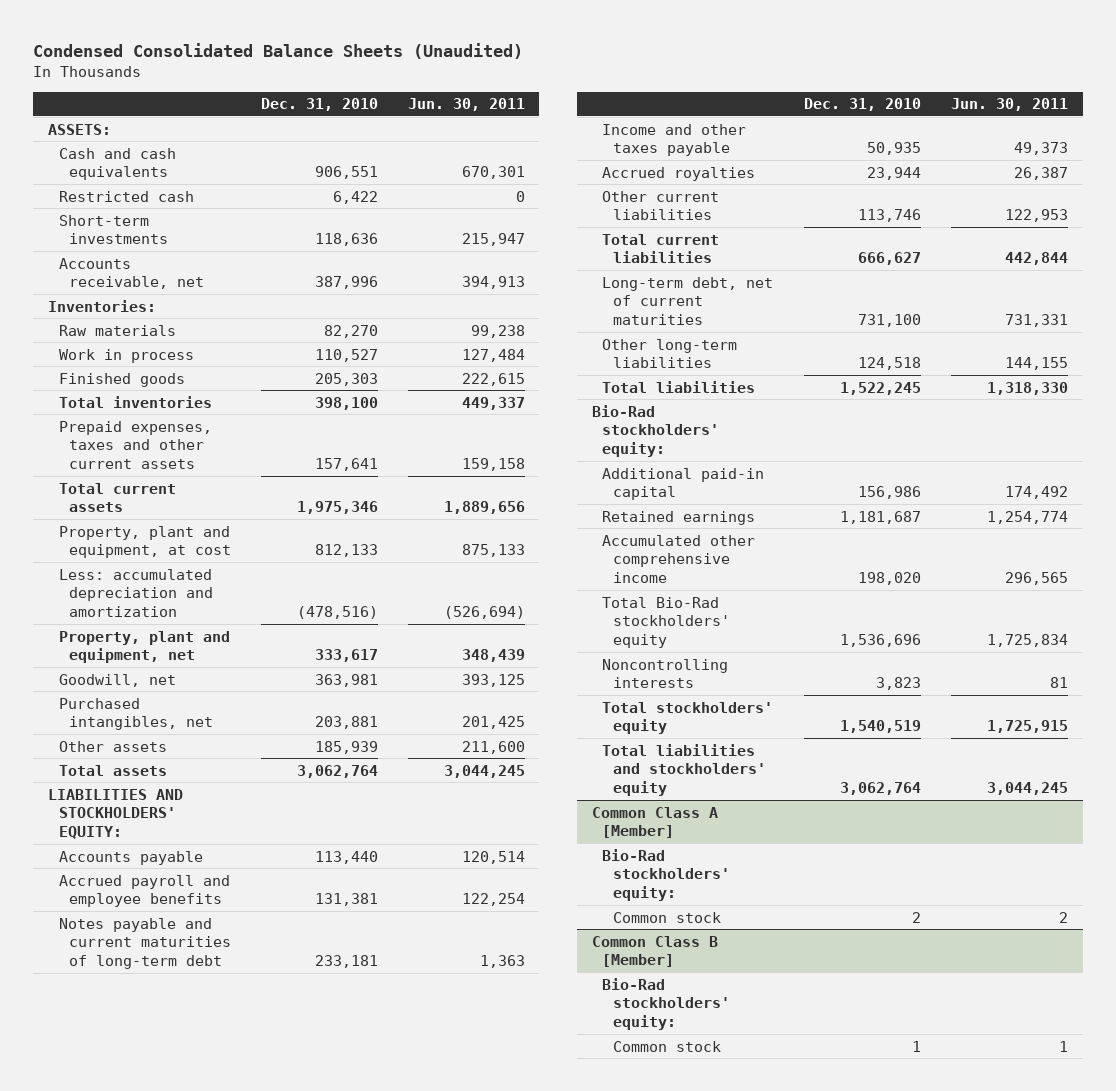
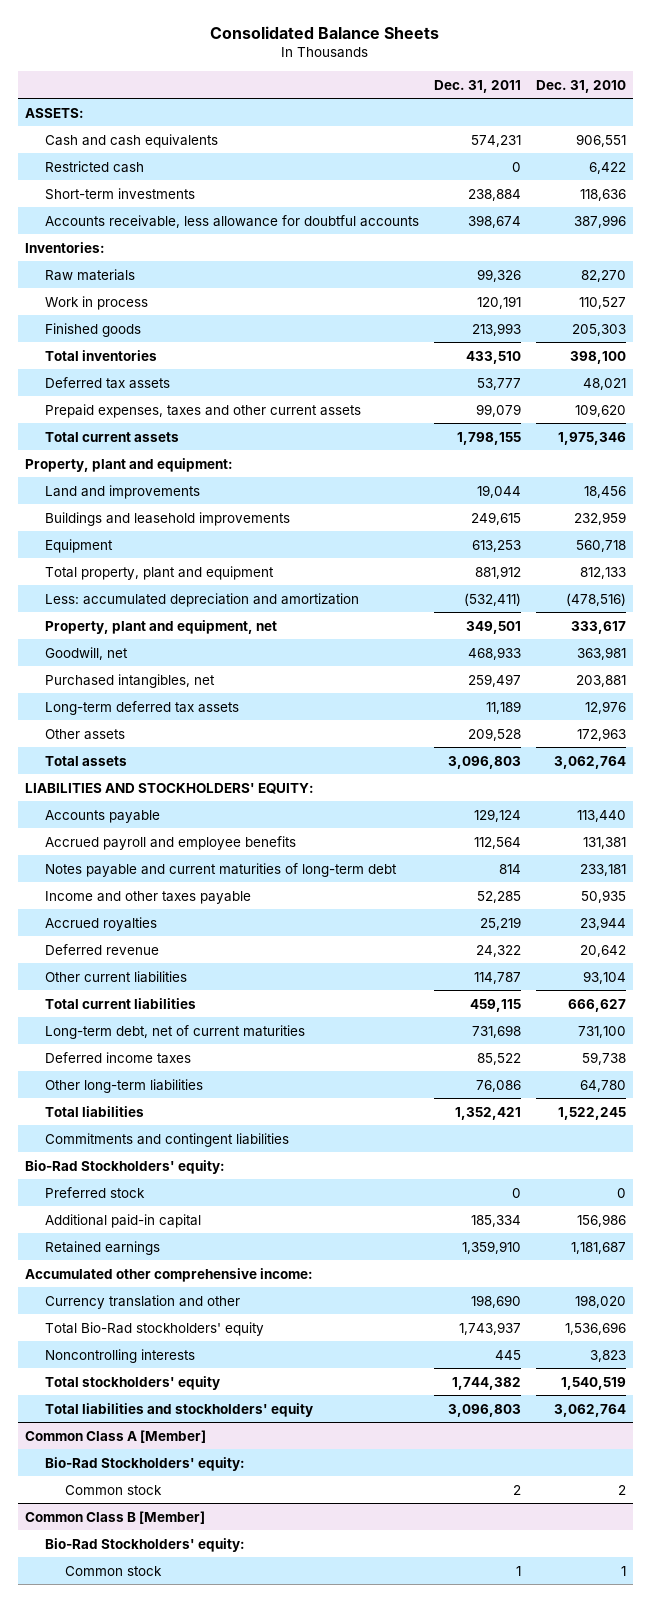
[33,42,524,59] Condensed Consolidated Balance Sheets (Unaudited) -> [210,25,440,39] Consolidated Balance Sheets
[407,98,525,112] Jun. 30, 2011 -> none
none -> [433,79,521,93] Dec. 31, 2011
[58,257,205,290] Accounts receivable, net -> [45,214,420,228] Accounts receivable, less allowance for doubtful accounts
none -> [45,376,171,389] Deferred tax assets
[314,457,378,471] 157,641 -> [574,403,626,417] 109,620
none -> [24,457,233,472] Property, plant and equipment:
none -> [45,484,201,499] Land and improvements
none -> [45,511,291,526] Buildings and leasehold improvements
none -> [45,538,114,553] Equipment
[58,525,232,559] Property, plant and equipment, at cost -> [45,565,275,580] Total property, plant and equipment
none -> [45,700,240,715] Long-term deferred tax assets
[314,740,378,754] 185,939 -> [576,727,626,741] 172,963
none -> [45,943,160,955] Deferred revenue
[858,209,922,223] 113,746 -> [582,970,626,984] 93,104
none -> [45,1051,192,1064] Deferred income taxes
[858,357,922,371] 124,518 -> [579,1079,626,1092] 64,780
none -> [45,1132,290,1147] Commitments and contingent liabilities
[591,404,720,457] Bio-Rad stockholders' equity: -> [24,1159,225,1174] Bio-Rad Stockholders' equity:
none -> [45,1186,146,1198] Preferred stock
none -> [24,1267,313,1282] Accumulated other comprehensive income:
[602,534,756,583] Accumulated other comprehensive income -> [45,1294,241,1309] Currency translation and other
[602,848,730,901] Bio-Rad stockholders' equity: -> [45,1456,246,1471] Bio-Rad Stockholders' equity:
[602,977,730,1030] Bio-Rad stockholders' equity: -> [45,1537,246,1552] Bio-Rad Stockholders' equity:

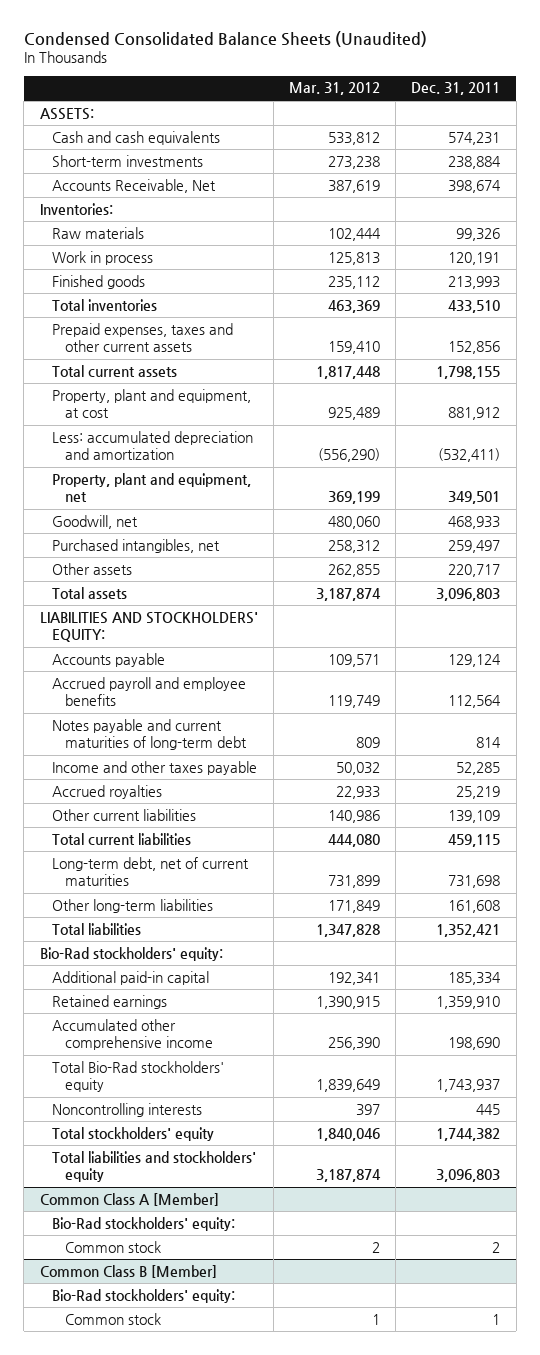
[210,25,440,39] Consolidated Balance Sheets -> [23,31,427,48] Condensed Consolidated Balance Sheets (Unaudited)
[535,79,626,93] Dec. 31, 2010 -> none
none -> [288,82,380,96] Mar. 31, 2012
[45,160,145,173] Restricted cash -> none
[45,214,420,228] Accounts receivable, less allowance for doubtful accounts -> [52,178,217,193] Accounts Receivable, Net
[45,376,171,389] Deferred tax assets -> none
[475,403,521,417] 99,079 -> [448,341,501,355] 152,856
[24,457,233,472] Property, plant and equipment: -> none
[45,484,201,499] Land and improvements -> none
[45,511,291,526] Buildings and leasehold improvements -> none
[45,538,114,553] Equipment -> none
[45,565,275,580] Total property, plant and equipment -> [52,388,252,419] Property, plant and equipment, at cost
[45,700,240,715] Long-term deferred tax assets -> none
[467,727,521,741] 209,528 -> [448,563,501,577] 220,717
[45,943,160,955] Deferred revenue -> none
[473,971,521,984] 114,787 -> [448,809,501,823] 139,109
[45,1051,192,1064] Deferred income taxes -> none
[475,1079,521,1092] 76,086 -> [448,899,501,913] 161,608
[45,1132,290,1147] Commitments and contingent liabilities -> none
[45,1186,146,1198] Preferred stock -> none
[24,1159,225,1174] Bio-Rad Stockholders' equity: -> [39,946,223,961] Bio-Rad stockholders' equity:
[24,1267,313,1282] Accumulated other comprehensive income: -> none
[45,1294,241,1309] Currency translation and other -> [52,1018,214,1051] Accumulated other comprehensive income
[45,1456,246,1471] Bio-Rad Stockholders' equity: -> [52,1216,236,1231] Bio-Rad stockholders' equity:
[45,1537,246,1552] Bio-Rad Stockholders' equity: -> [52,1288,236,1303] Bio-Rad stockholders' equity:

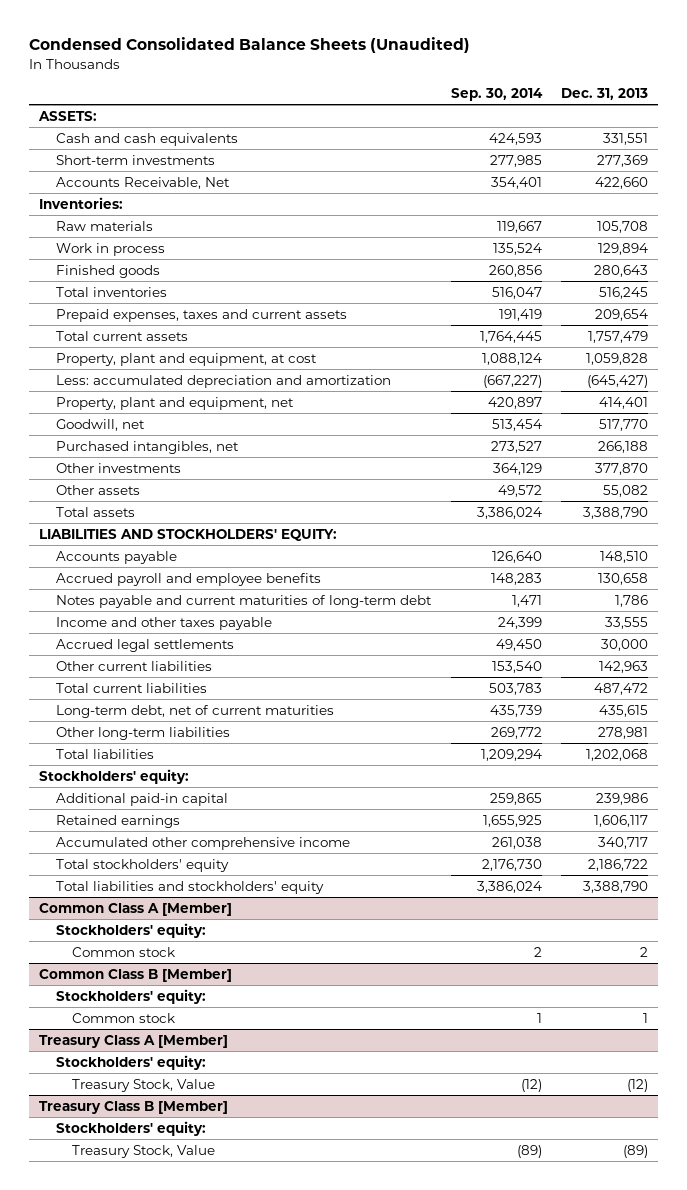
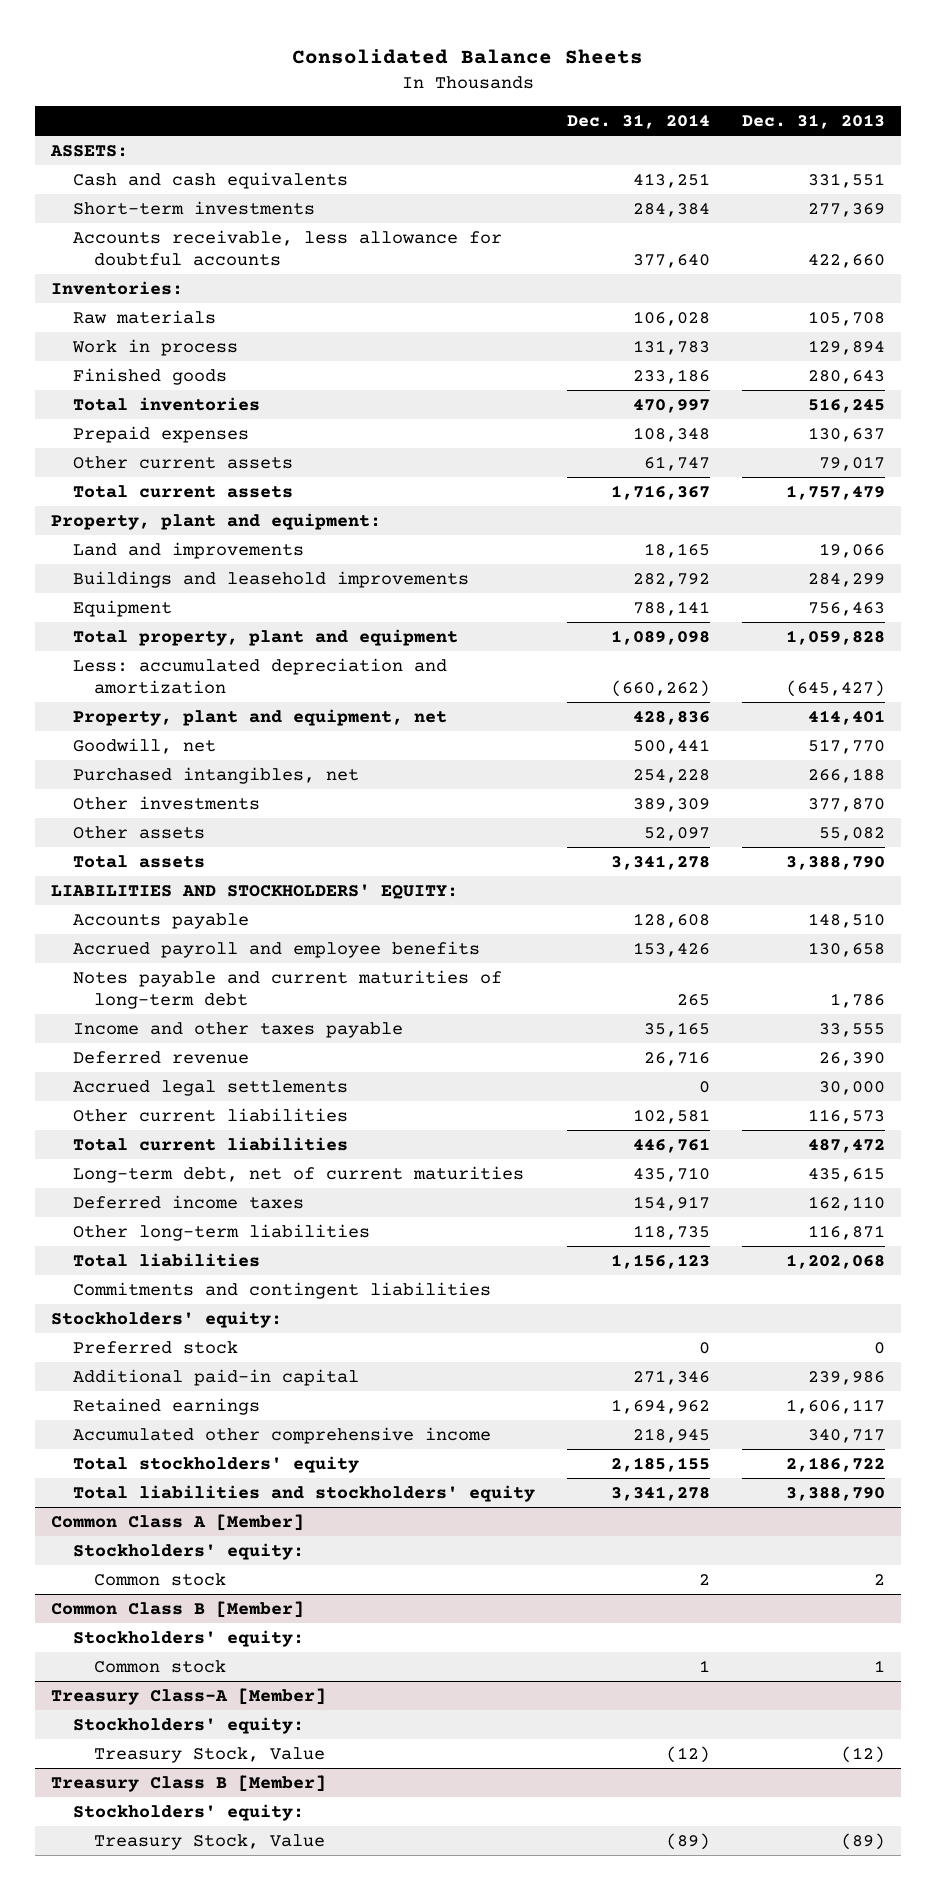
[29,37,471,54] Condensed Consolidated Balance Sheets (Unaudited) -> [292,49,644,65] Consolidated Balance Sheets
[450,88,543,102] Sep. 30, 2014 -> none
none -> [566,114,710,130] Dec. 31, 2014
[55,176,230,189] Accounts Receivable, Net -> [72,229,502,266] Accounts receivable, less allowance for doubtful accounts
[55,308,347,322] Prepaid expenses, taxes and current assets -> none
none -> [72,425,249,443] Prepaid expenses
none -> [72,455,293,469] Other current assets
none -> [50,512,381,530] Property, plant and equipment:
none -> [72,541,304,559] Land and improvements
none -> [72,570,469,588] Buildings and leasehold improvements
none -> [72,599,172,617] Equipment
[55,352,317,366] Property, plant and equipment, at cost -> [72,628,458,646] Total property, plant and equipment
none -> [72,1050,249,1064] Deferred revenue
[599,660,649,673] 142,963 -> [808,1108,886,1124] 116,573
none -> [72,1194,304,1209] Deferred income taxes
[598,726,649,739] 278,981 -> [808,1224,886,1240] 116,871
none -> [72,1281,491,1299] Commitments and contingent liabilities
none -> [72,1340,238,1354] Preferred stock
[38,1034,228,1048] Treasury Class A [Member] -> [50,1687,326,1705] Treasury Class-A [Member]

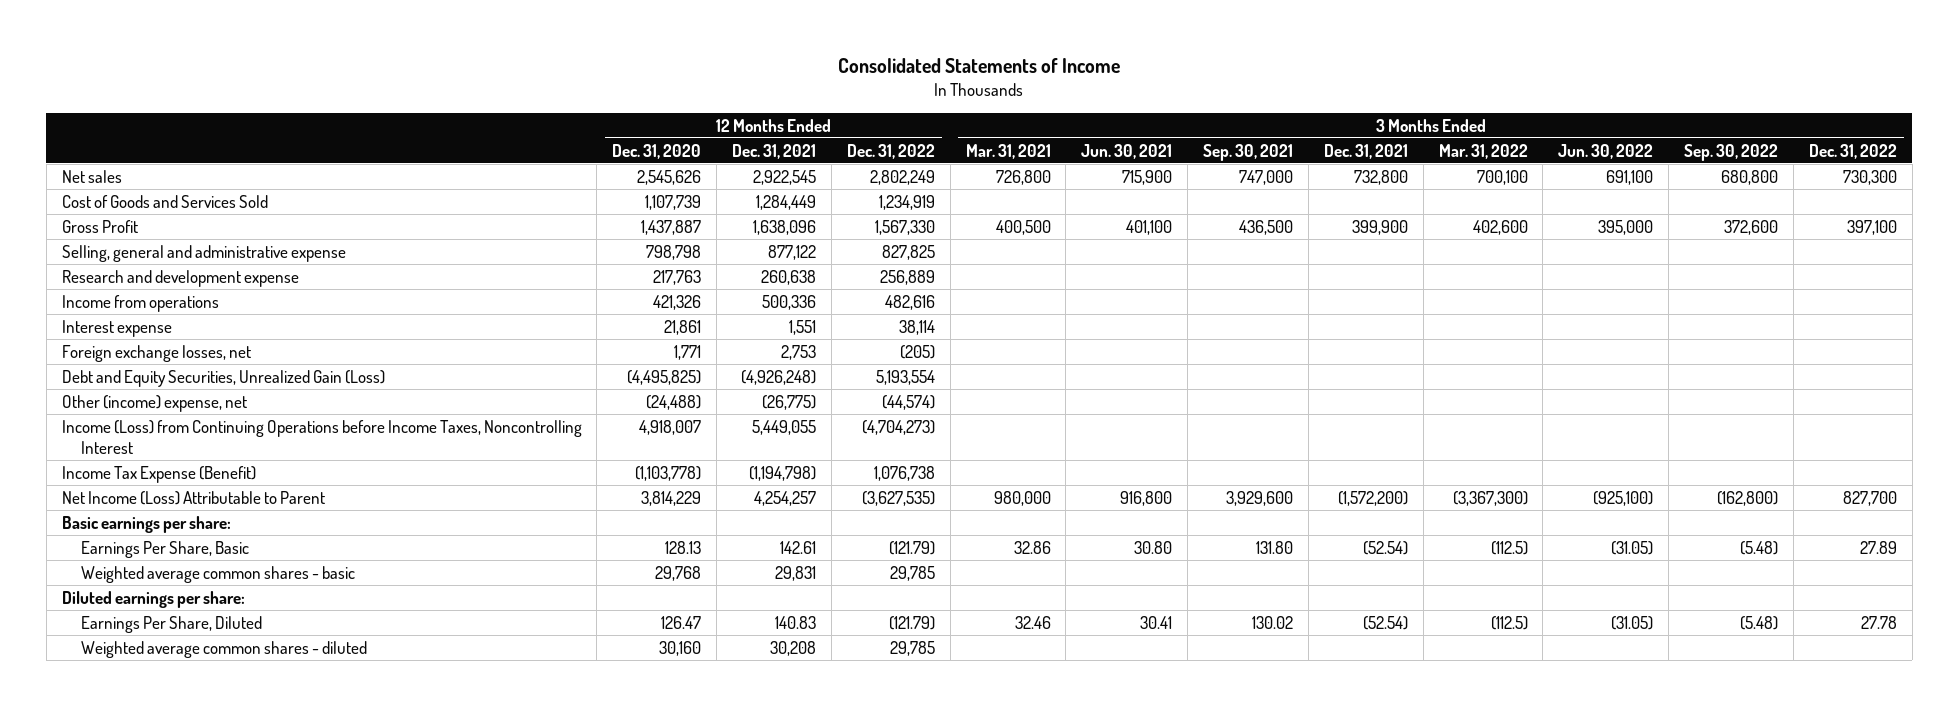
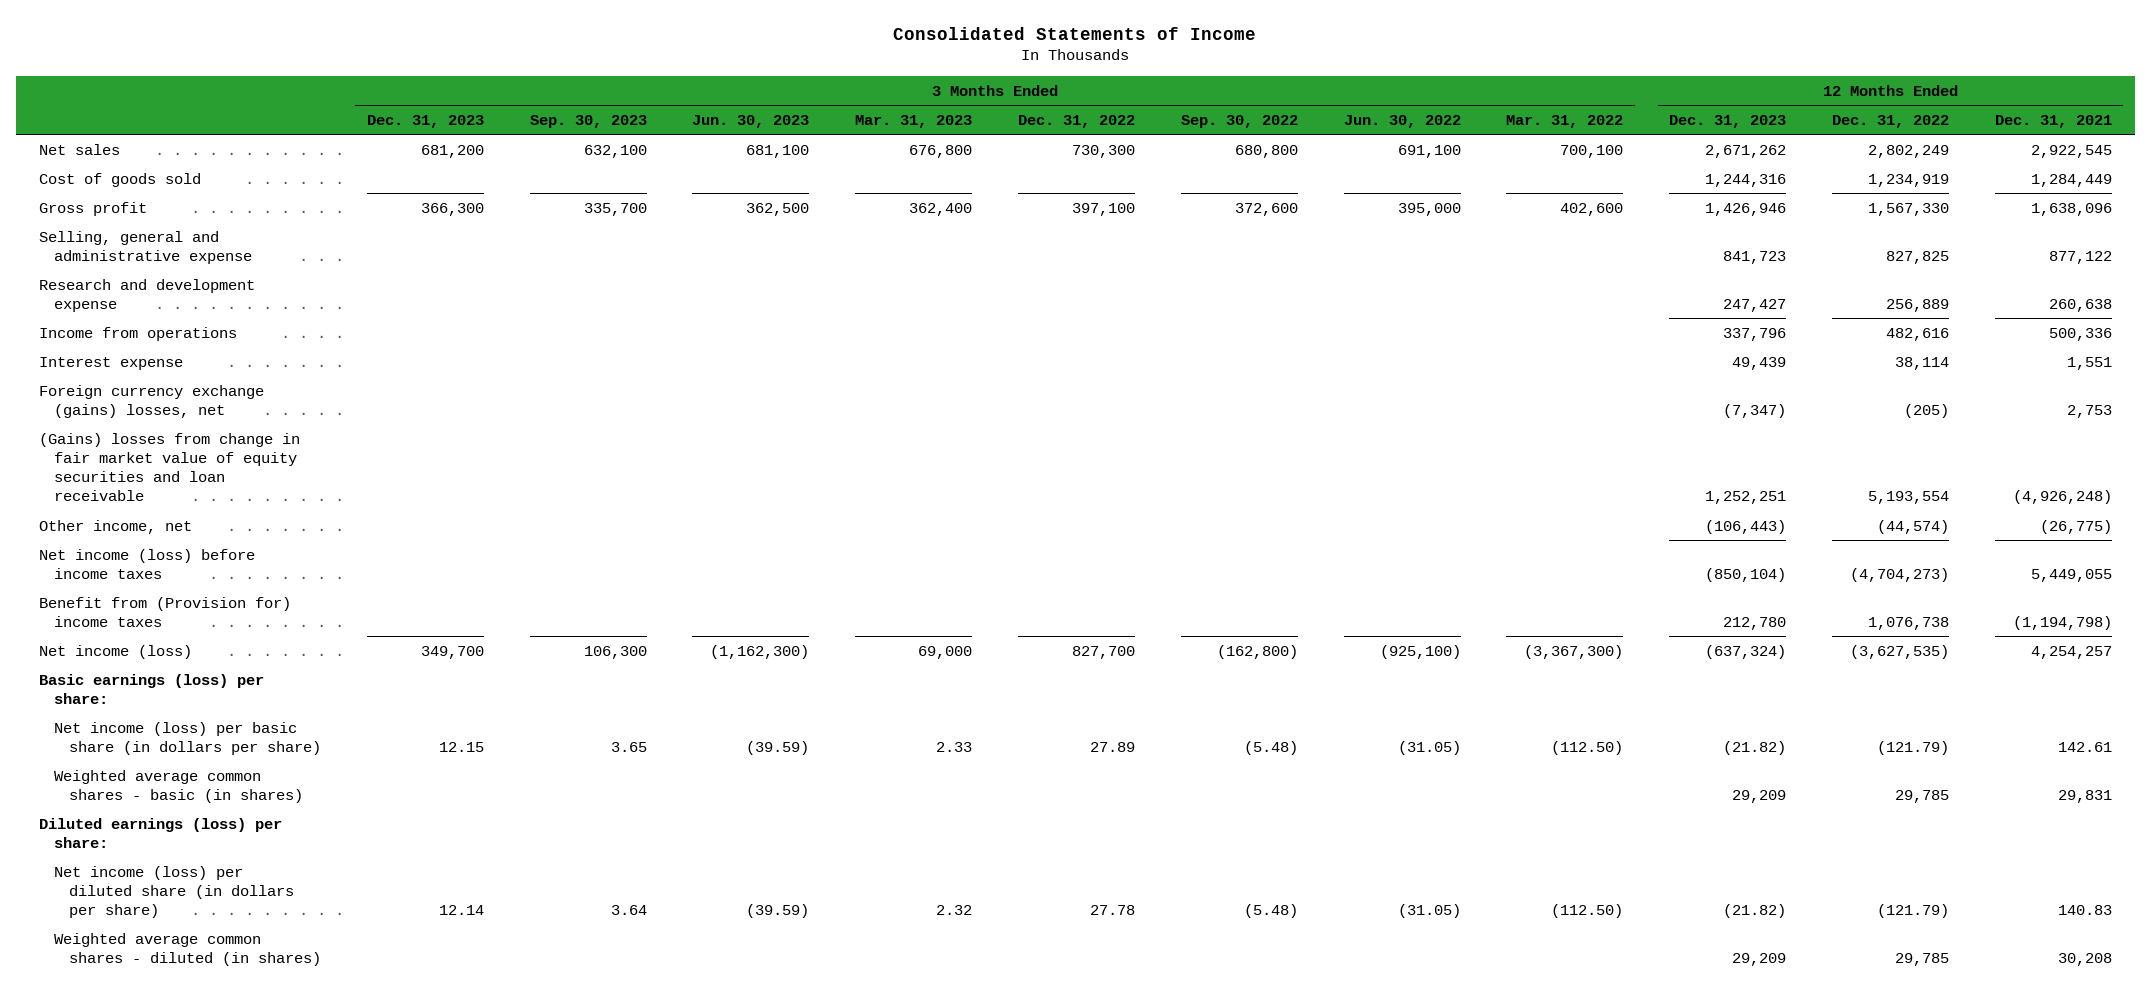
[612,143,702,159] Dec. 31, 2020 -> none
[965,143,1051,159] Mar. 31, 2021 -> none
[1081,143,1173,159] Jun. 30, 2021 -> none
[1203,143,1294,161] Sep. 30, 2021 -> none
[1323,143,1408,159] Dec. 31, 2021 -> none
none -> [366,114,484,128] Dec. 31, 2023
none -> [529,114,647,128] Sep. 30, 2023
none -> [692,114,810,128] Jun. 30, 2023
none -> [855,114,973,128] Mar. 31, 2023
none -> [1669,114,1787,128] Dec. 31, 2023
[61,194,268,208] Cost of Goods and Services Sold -> [38,172,201,187] Cost of goods sold
[61,219,138,233] Gross Profit -> [38,201,147,216] Gross profit
[61,344,251,362] Foreign exchange losses, net -> [38,384,264,418] Foreign currency exchange (gains) losses, net
[61,369,385,387] Debt and Equity Securities, Unrealized Gain (Loss) -> [38,432,300,501] (Gains) losses from change in fair market value of equity securities and loan receivable
[61,394,247,412] Other (income) expense, net -> [38,519,192,534] Other income, net
[61,419,582,454] Income (Loss) from Continuing Operations before Income Taxes, Noncontrolling Interest -> [38,548,255,579] Net income (loss) before income taxes
[61,465,256,483] Income Tax Expense (Benefit) -> [38,596,291,627] Benefit from (Provision for) income taxes
[61,490,325,505] Net Income (Loss) Attributable to Parent -> [38,644,192,659] Net income (loss)
[61,515,231,533] Basic earnings per share: -> [38,673,264,704] Basic earnings (loss) per share:
[81,540,250,558] Earnings Per Share, Basic -> [53,721,322,755] Net income (loss) per basic share (in dollars per share)
[1490,540,1528,555] (112.5) -> [1551,740,1624,755] (112.50)
[81,565,356,583] Weighted average common shares - basic -> [53,769,304,803] Weighted average common shares - basic (in shares)
[61,590,245,608] Diluted earnings per share: -> [38,817,282,848] Diluted earnings (loss) per share:
[81,615,263,633] Earnings Per Share, Diluted -> [53,865,295,918] Net income (loss) per diluted share (in dollars per share)
[1490,615,1528,630] (112.5) -> [1551,903,1624,918] (112.50)
[81,640,368,658] Weighted average common shares - diluted -> [53,932,322,966] Weighted average common shares - diluted (in shares)

